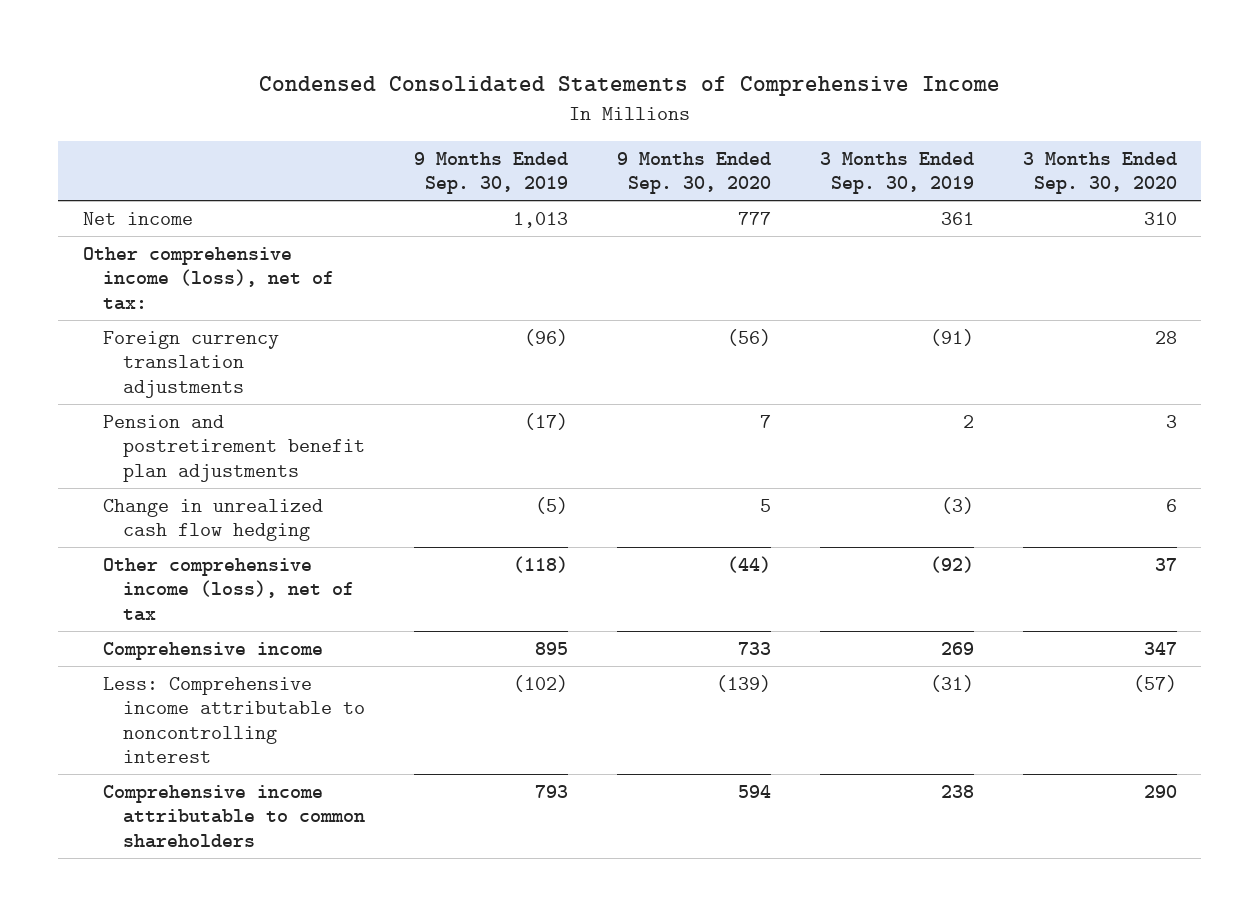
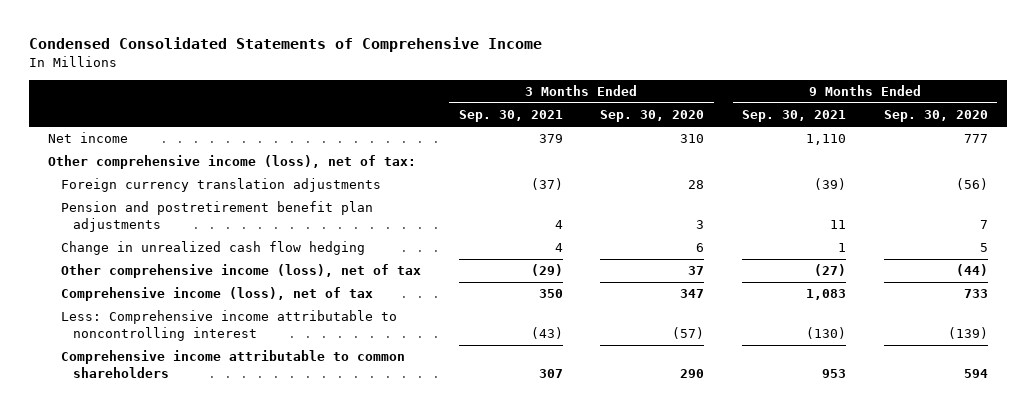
[413,151,568,194] 9 Months Ended Sep. 30, 2019 -> none
[819,151,974,194] 3 Months Ended Sep. 30, 2019 -> none
none -> [458,110,563,123] Sep. 30, 2021
none -> [742,110,847,123] Sep. 30, 2021
[102,642,323,661] Comprehensive income -> [60,287,373,302] Comprehensive income (loss), net of tax

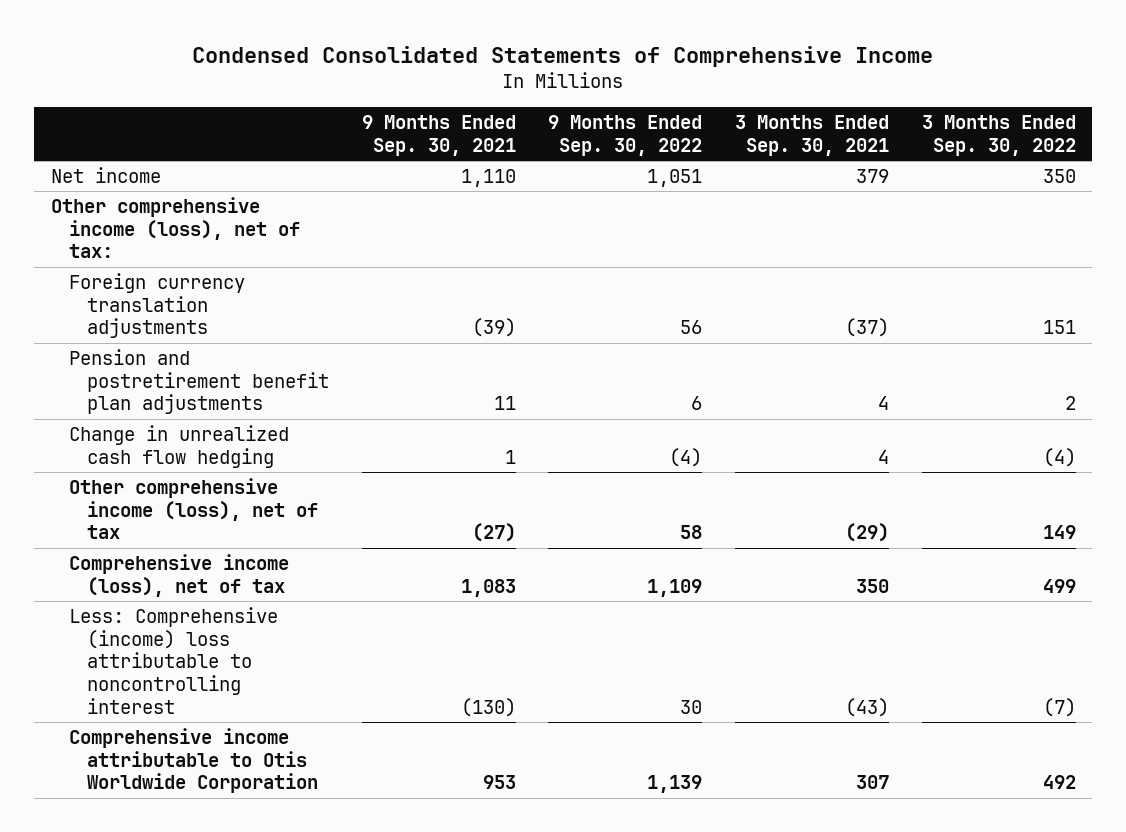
[600,110,705,123] Sep. 30, 2020 -> none
[883,110,988,123] Sep. 30, 2020 -> none
none -> [548,114,703,156] 9 Months Ended Sep. 30, 2022
none -> [921,114,1076,156] 3 Months Ended Sep. 30, 2022
[60,310,397,341] Less: Comprehensive income attributable to noncontrolling interest -> [68,606,278,715] Less: Comprehensive (income) loss attributable to noncontrolling interest
[60,350,405,378] Comprehensive income attributable to common shareholders -> [68,727,319,794] Comprehensive income attributable to Otis Worldwide Corporation

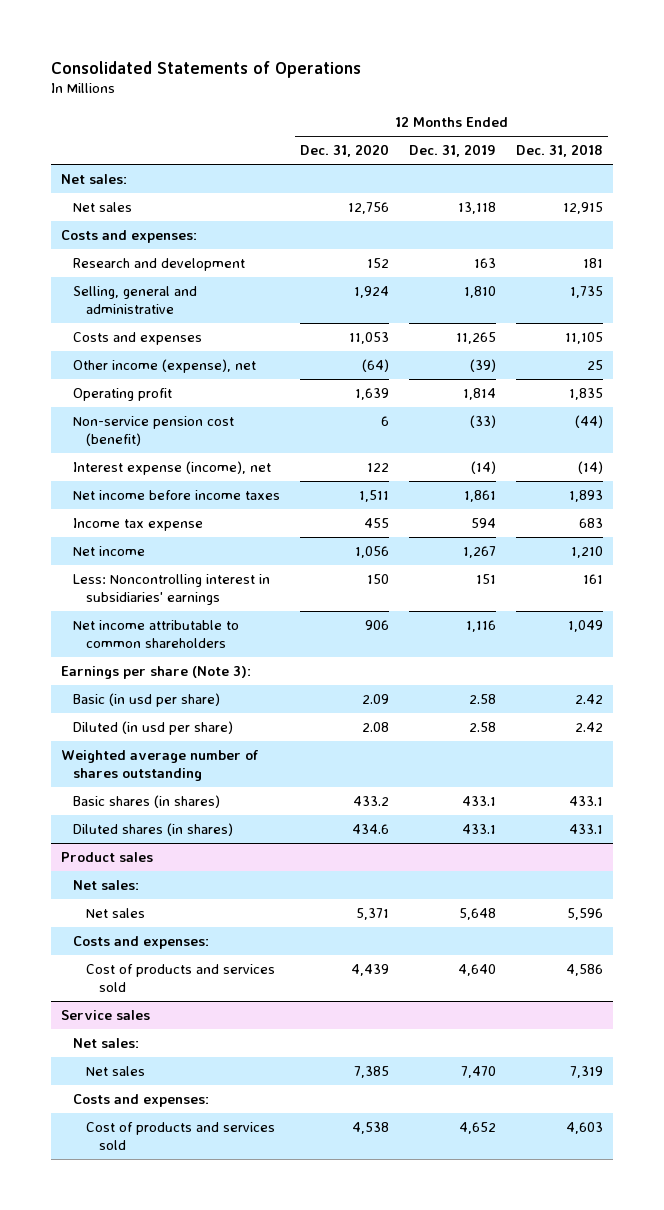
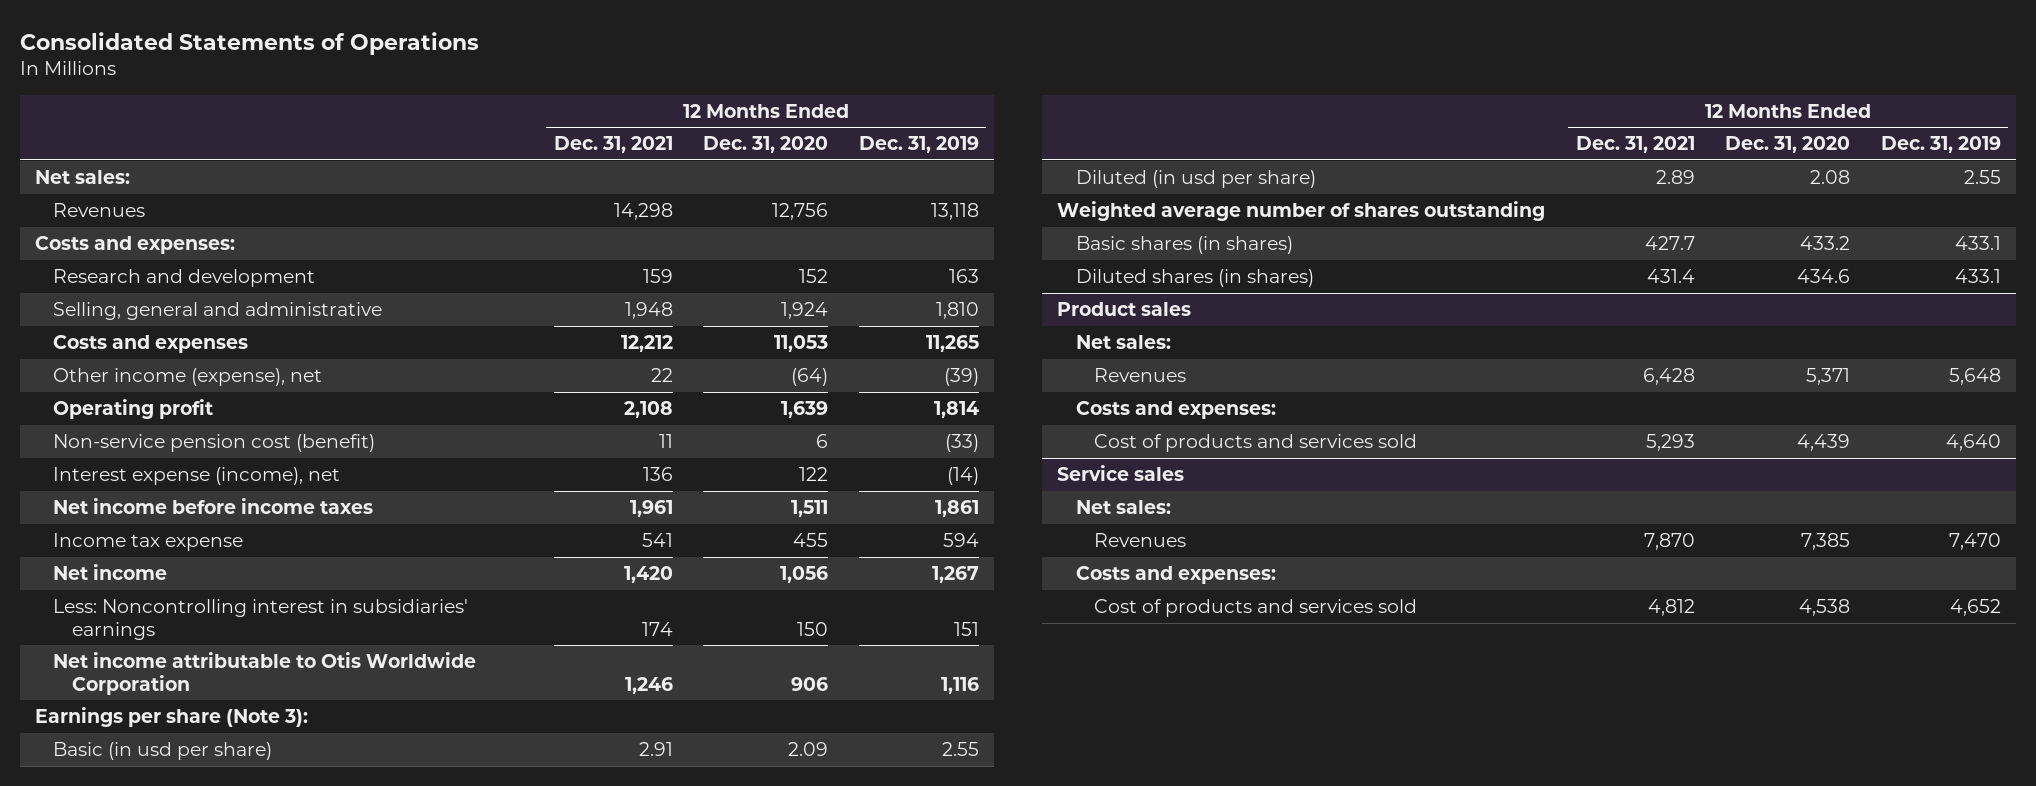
[516,144,604,158] Dec. 31, 2018 -> none
none -> [553,136,673,154] Dec. 31, 2021
[73,202,133,213] Net sales -> [53,202,146,217] Revenues
[73,620,240,648] Net income attributable to common shareholders -> [53,651,477,695] Net income attributable to Otis Worldwide Corporation
[469,694,497,705] 2.58 -> [941,741,979,756] 2.55
[469,722,497,733] 2.58 -> [1963,169,2001,184] 2.55
[85,908,145,919] Net sales -> [1093,367,1186,382] Revenues
[85,1066,145,1077] Net sales -> [1093,532,1186,547] Revenues

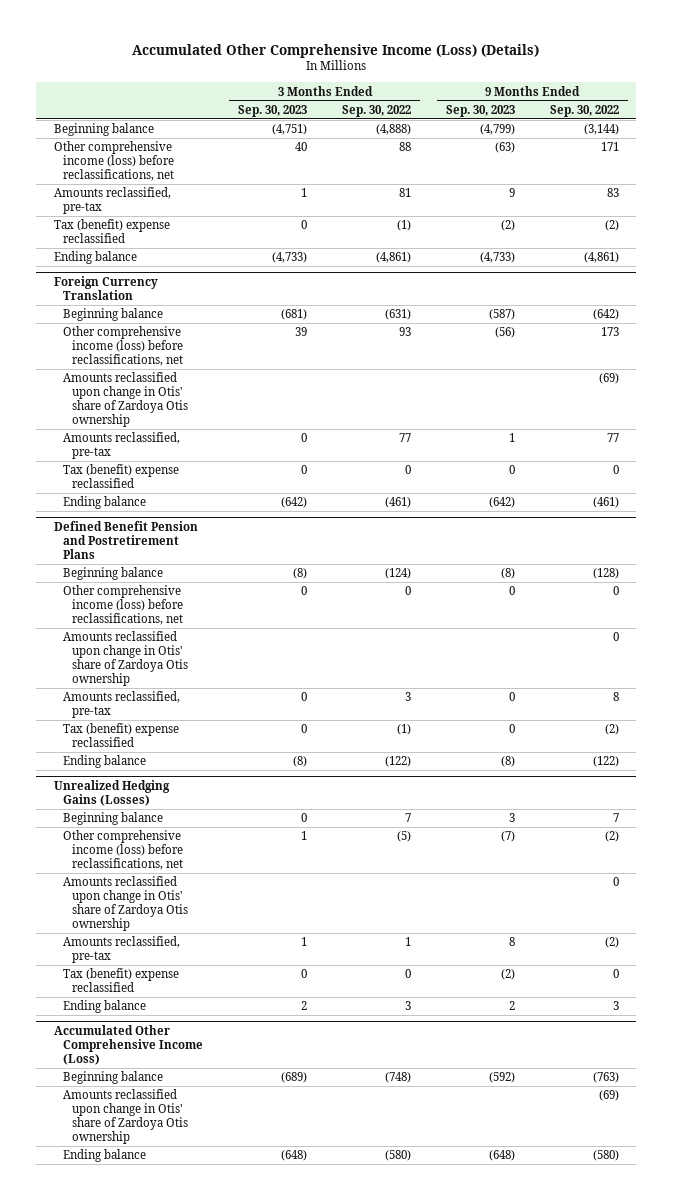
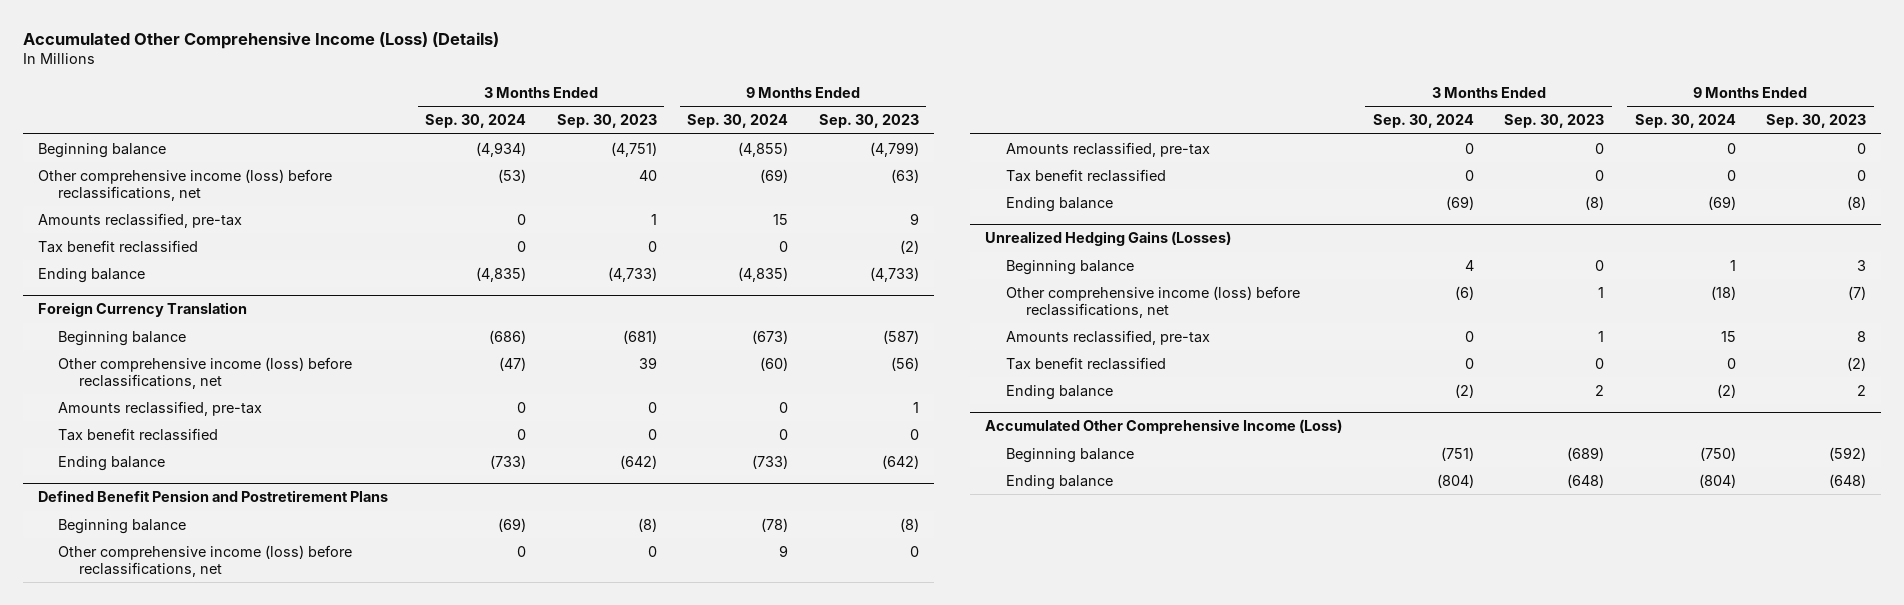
[342,104,412,117] Sep. 30, 2022 -> none
[549,104,619,117] Sep. 30, 2022 -> none
none -> [425,114,527,129] Sep. 30, 2024
none -> [687,114,789,129] Sep. 30, 2024
[53,219,170,244] Tax (benefit) expense reclassified -> [37,239,198,253] Tax benefit reclassified
[63,372,189,427] Amounts reclassified upon change in Otis' share of Zardoya Otis ownership -> none
[63,464,180,489] Tax (benefit) expense reclassified -> [58,427,219,441] Tax benefit reclassified
[63,631,189,686] Amounts reclassified upon change in Otis' share of Zardoya Otis ownership -> none
[63,723,180,748] Tax (benefit) expense reclassified -> [1005,168,1166,182] Tax benefit reclassified
[63,876,189,931] Amounts reclassified upon change in Otis' share of Zardoya Otis ownership -> none
[63,968,180,993] Tax (benefit) expense reclassified -> [1005,356,1166,370] Tax benefit reclassified
[63,1089,189,1144] Amounts reclassified upon change in Otis' share of Zardoya Otis ownership -> none

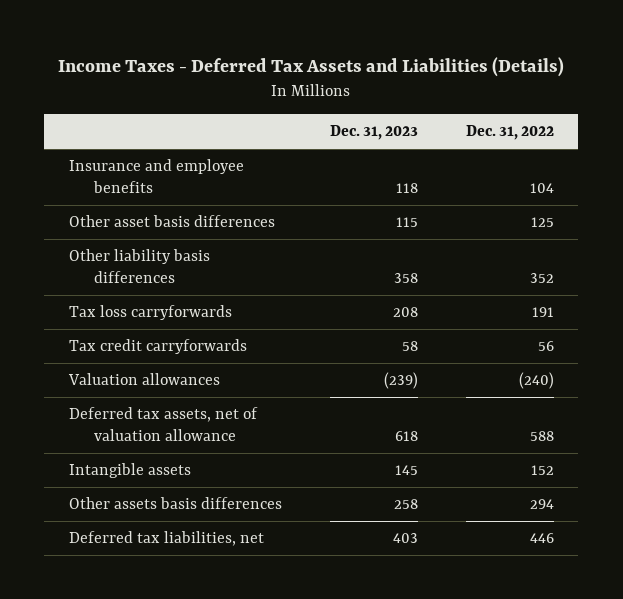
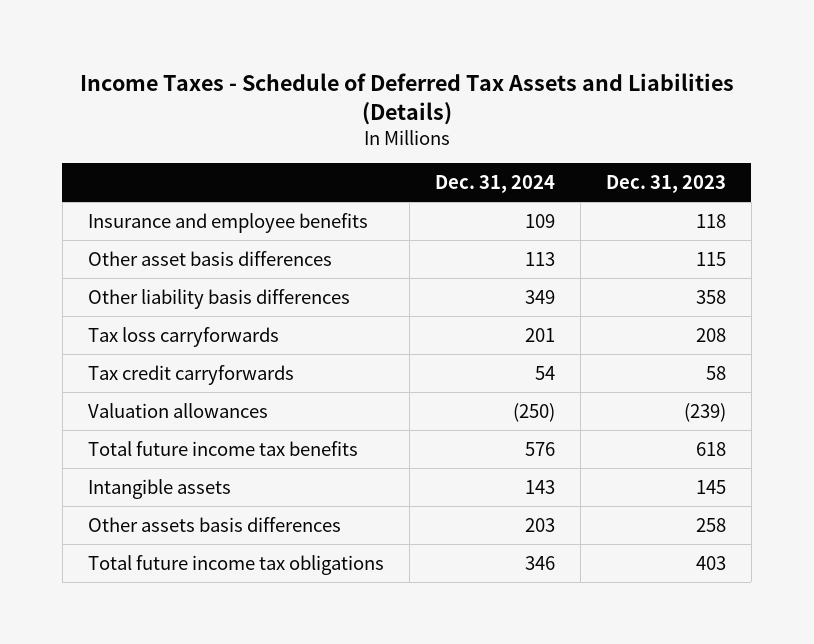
[58,57,565,78] Income Taxes - Deferred Tax Assets and Liabilities (Details) -> [79,72,734,125] Income Taxes - Schedule of Deferred Tax Assets and Liabilities (Details)
[466,125,555,141] Dec. 31, 2022 -> none
none -> [434,175,555,194] Dec. 31, 2024
[68,407,258,441] Deferred tax assets, net of valuation allowance -> [87,440,358,456] Total future income tax benefits
[68,531,264,547] Deferred tax liabilities, net -> [87,554,384,575] Total future income tax obligations

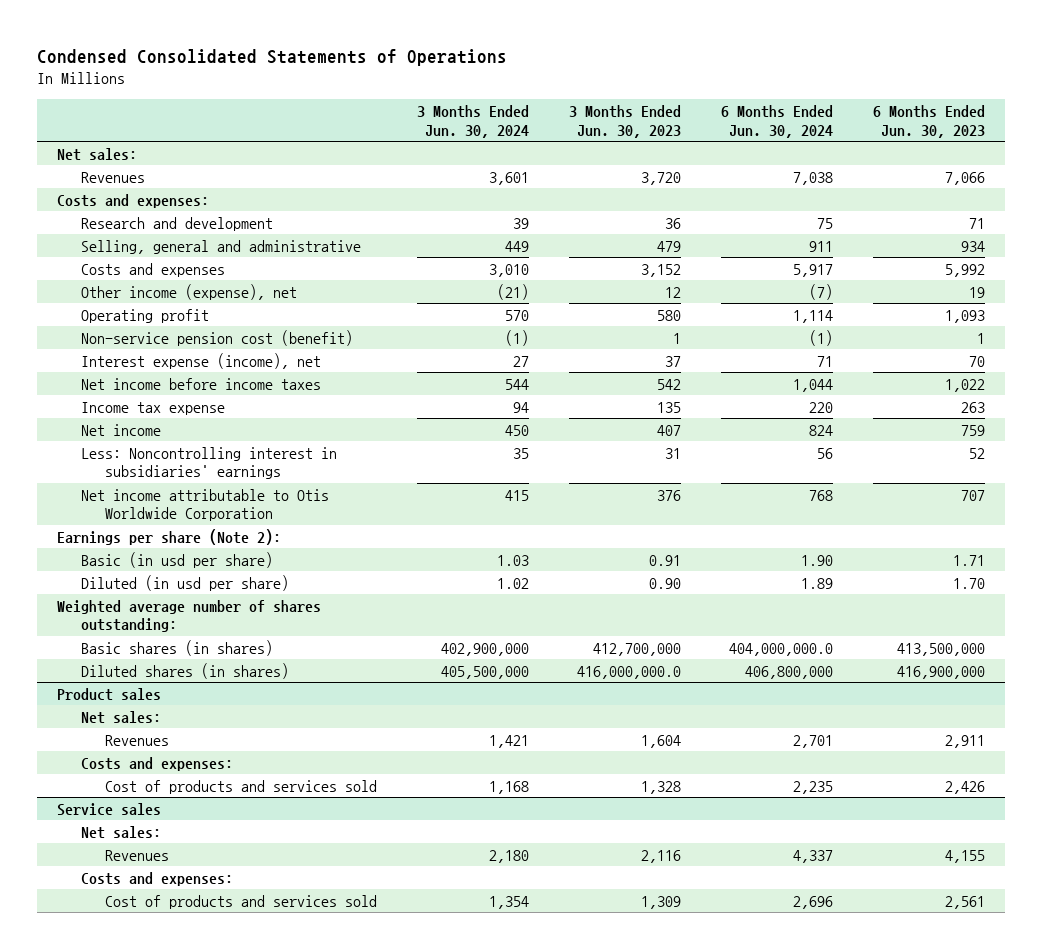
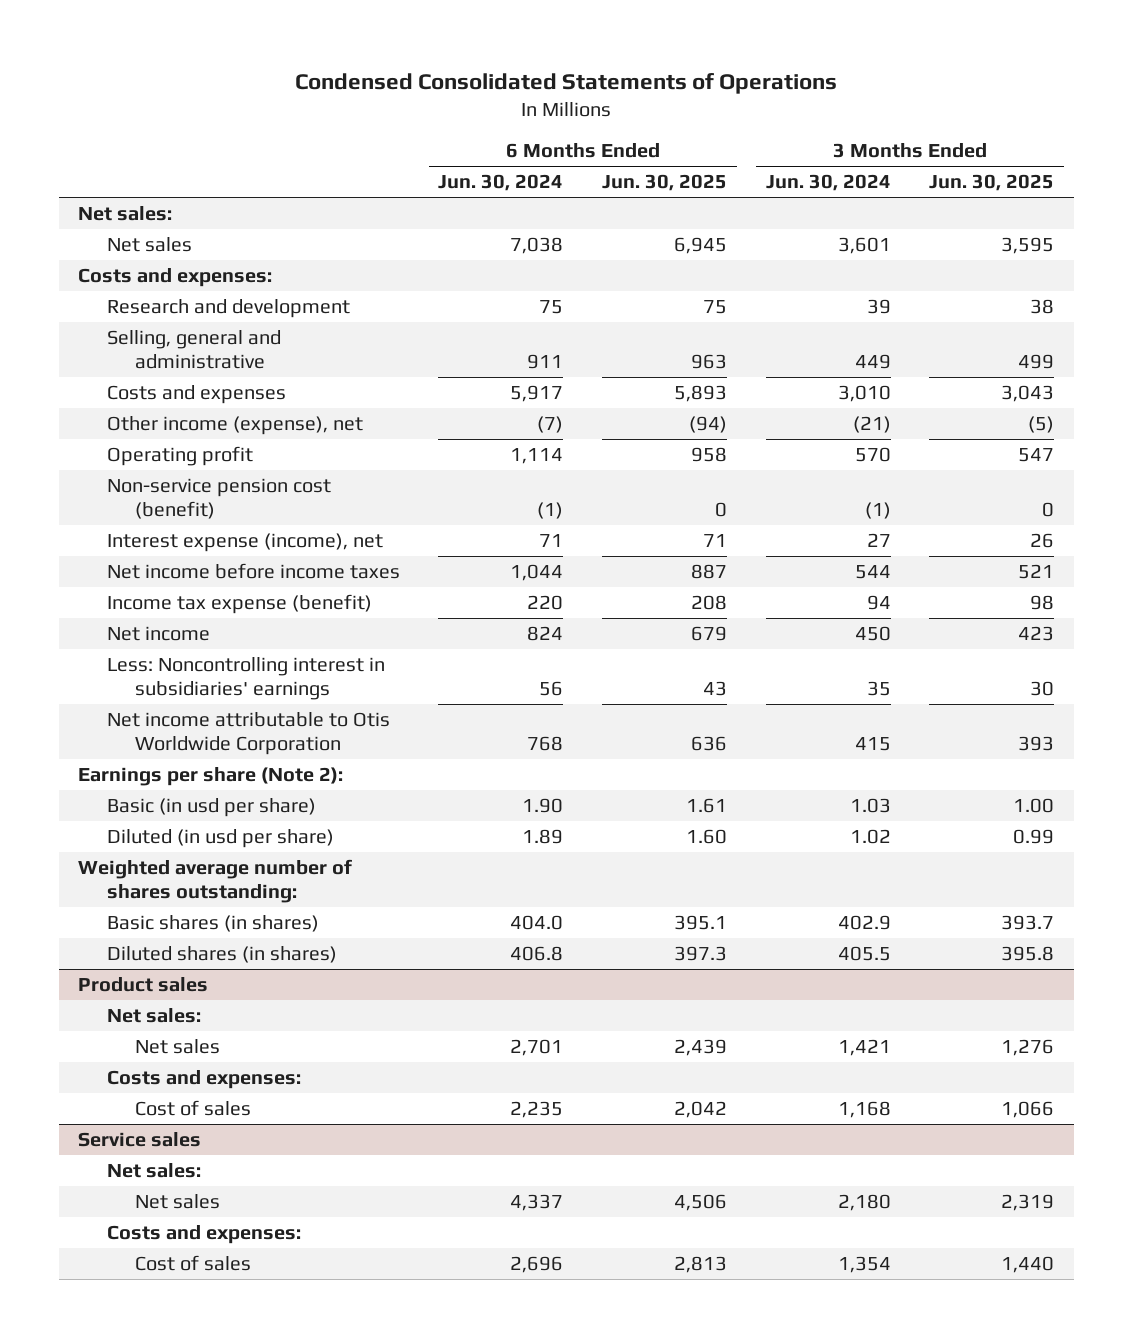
[569,104,682,138] 3 Months Ended Jun. 30, 2023 -> none
[873,104,986,138] 6 Months Ended Jun. 30, 2023 -> none
none -> [602,174,728,192] Jun. 30, 2025
none -> [929,174,1055,192] Jun. 30, 2025
[81,171,146,183] Revenues -> [106,236,192,252] Net sales
[81,401,226,415] Income tax expense -> [106,593,372,614] Income tax expense (benefit)
[441,642,530,656] 402,900,000 -> [837,914,891,930] 402.9
[729,642,834,656] 404,000,000.0 -> [510,914,564,930] 404.0
[441,665,530,679] 405,500,000 -> [837,945,891,961] 405.5
[745,665,834,679] 406,800,000 -> [510,945,564,961] 406.8
[105,734,170,746] Revenues -> [135,1038,221,1054] Net sales
[105,779,378,794] Cost of products and services sold -> [135,1099,252,1116] Cost of sales
[105,849,170,861] Revenues -> [135,1193,221,1209] Net sales
[105,894,378,909] Cost of products and services sold -> [135,1254,252,1271] Cost of sales

